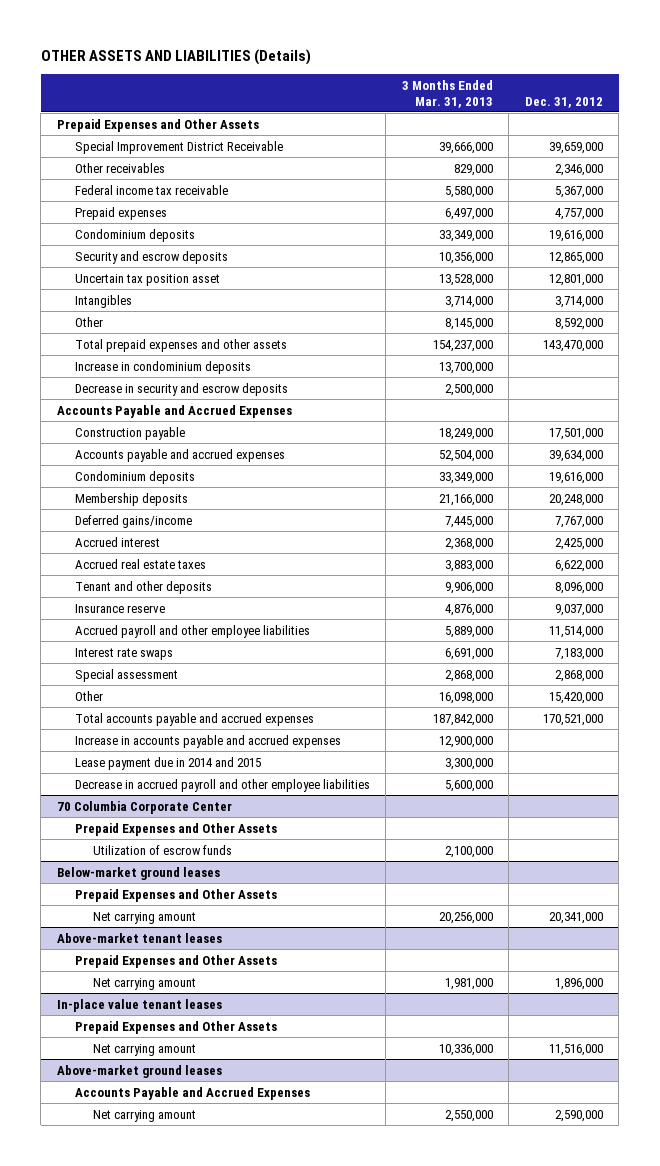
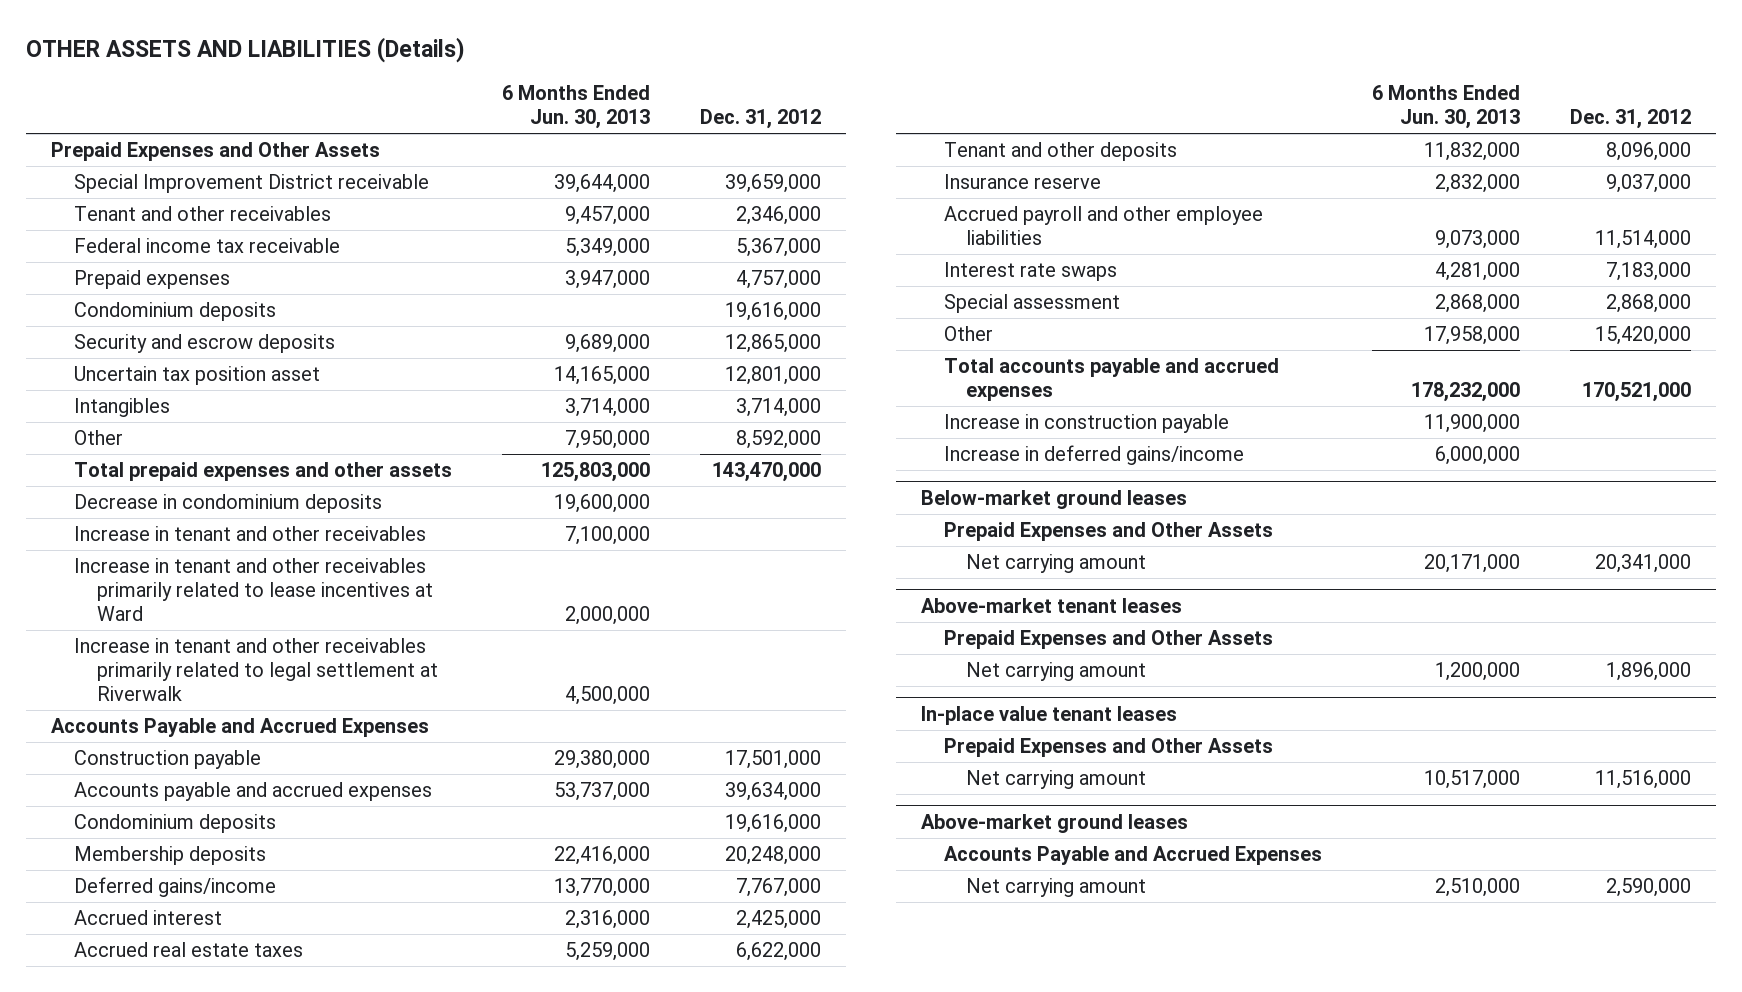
[401,80,493,108] 3 Months Ended Mar. 31, 2013 -> none
none -> [502,85,651,130] 6 Months Ended Jun. 30, 2013
[74,140,283,154] Special Improvement District Receivable -> [74,174,430,194] Special Improvement District receivable
[74,162,165,173] Other receivables -> [74,206,332,222] Tenant and other receivables
[74,382,288,396] Decrease in security and escrow deposits -> none
[74,360,251,374] Increase in condominium deposits -> [74,494,383,514] Decrease in condominium deposits
none -> [74,526,427,542] Increase in tenant and other receivables
none -> [74,558,433,621] Increase in tenant and other receivables primarily related to lease incentives at Ward
none -> [74,638,438,701] Increase in tenant and other receivables primarily related to legal settlement at Riverwalk
[74,734,341,748] Increase in accounts payable and accrued expenses -> none
[74,756,261,770] Lease payment due in 2014 and 2015 -> none
[74,778,370,792] Decrease in accrued payroll and other employee liabilities -> none
[56,800,232,814] 70 Columbia Corporate Center -> none
[74,822,277,836] Prepaid Expenses and Other Assets -> none
[93,844,233,855] Utilization of escrow funds -> none
none -> [943,414,1229,434] Increase in construction payable
none -> [943,445,1244,466] Increase in deferred gains/income

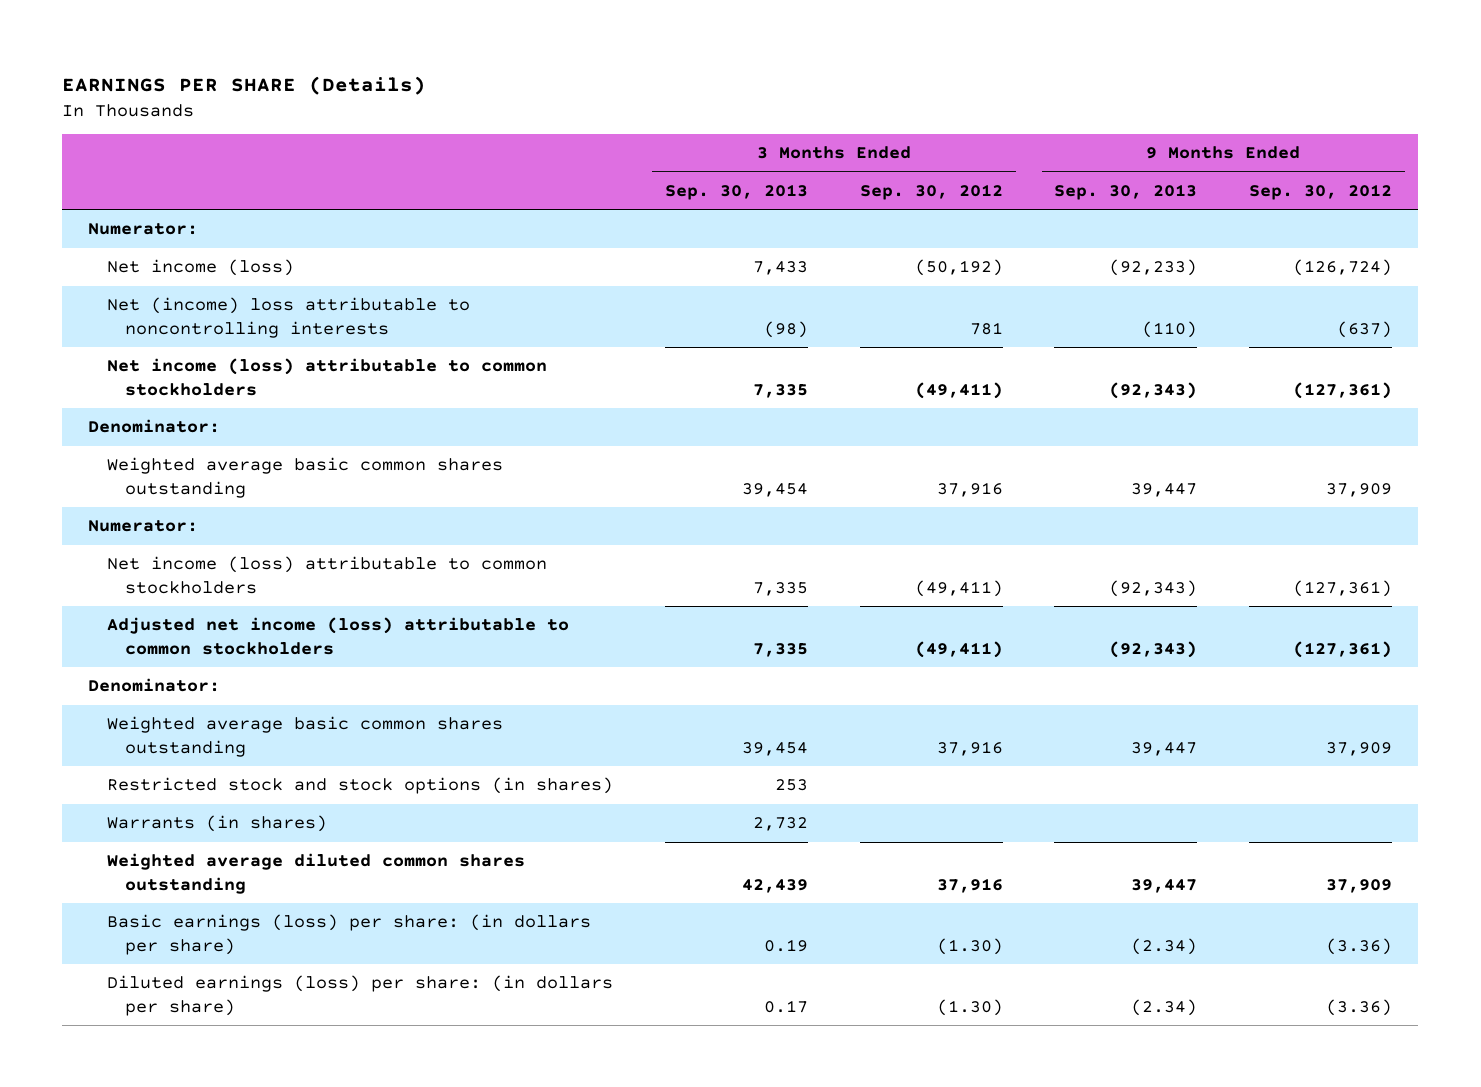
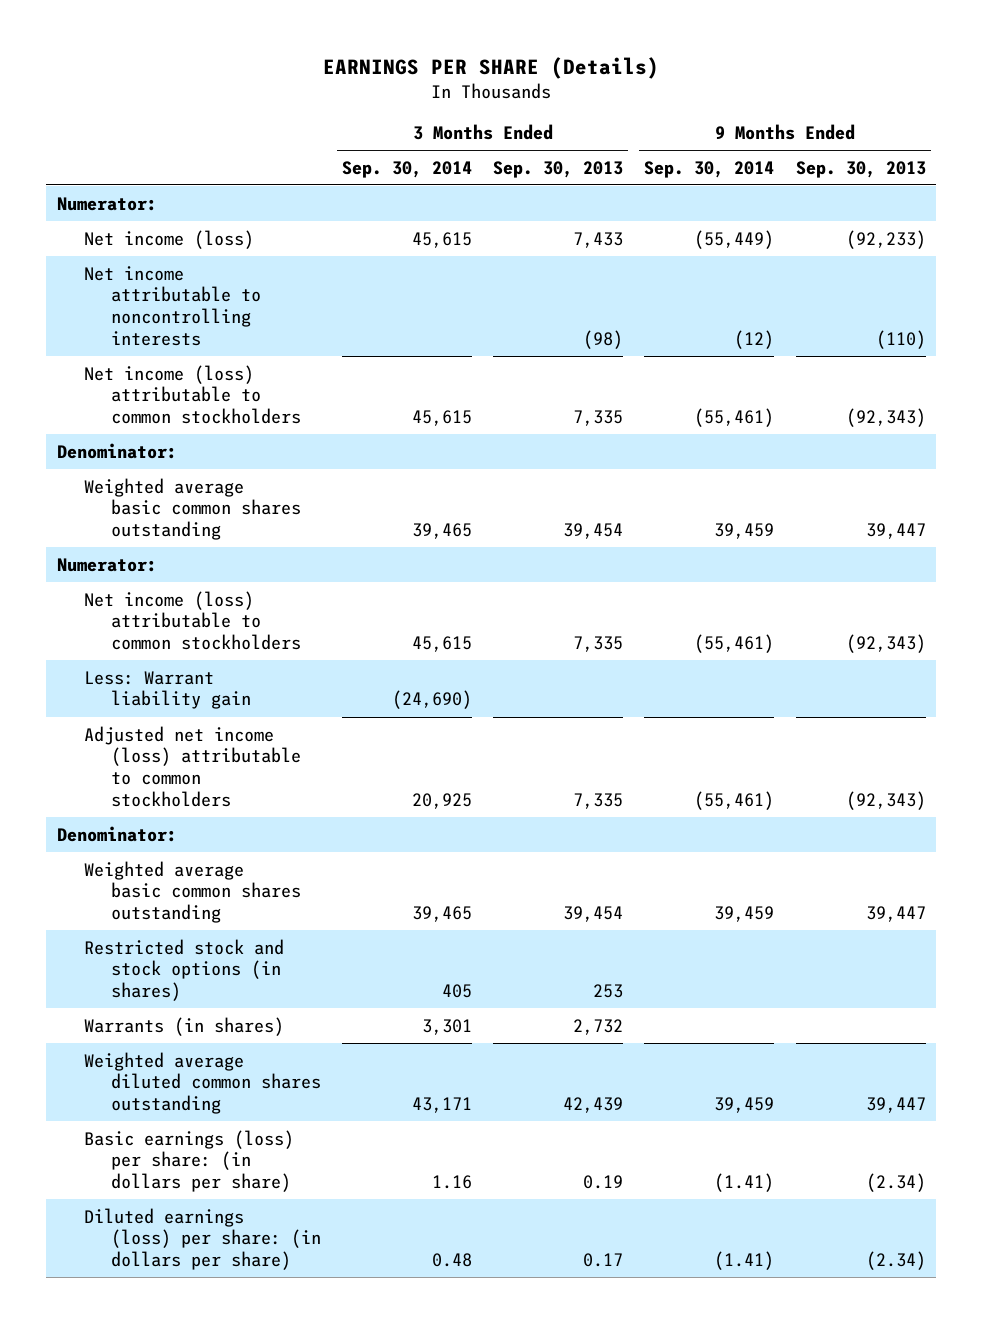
[859,183,1003,200] Sep. 30, 2012 -> none
[1249,183,1393,200] Sep. 30, 2012 -> none
none -> [341,160,472,178] Sep. 30, 2014
none -> [644,160,775,178] Sep. 30, 2014
[106,297,470,338] Net (income) loss attributable to noncontrolling interests -> [83,265,261,347] Net income attributable to noncontrolling interests
none -> [83,670,251,710] Less: Warrant liability gain

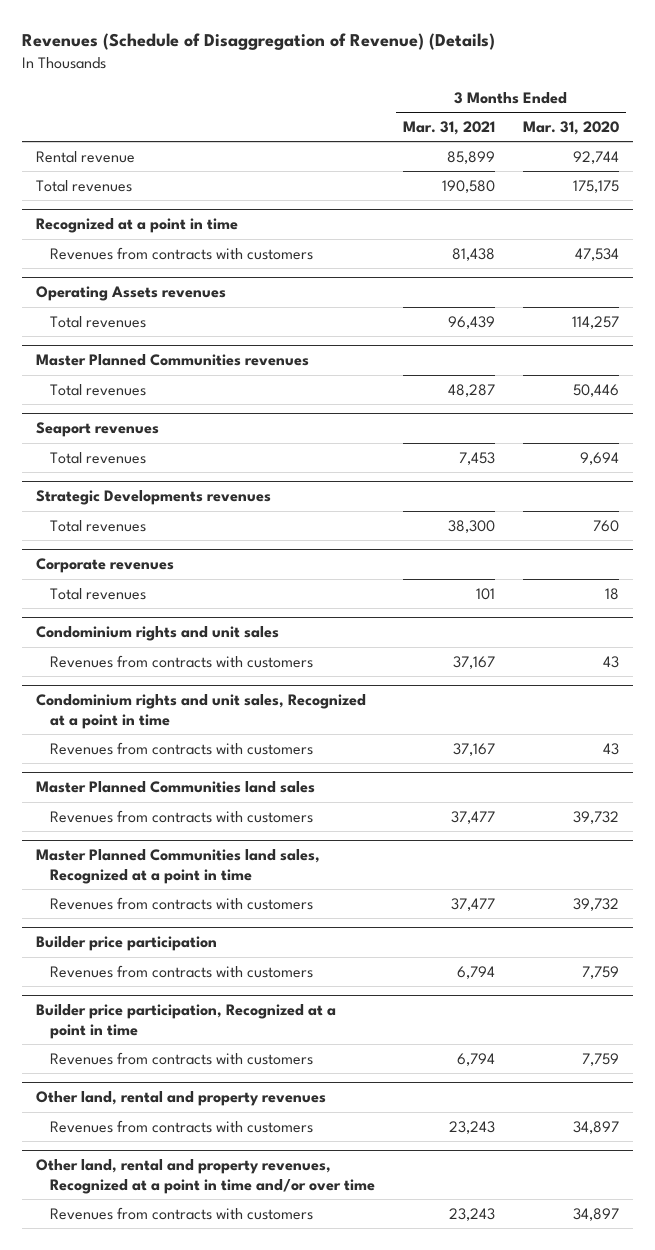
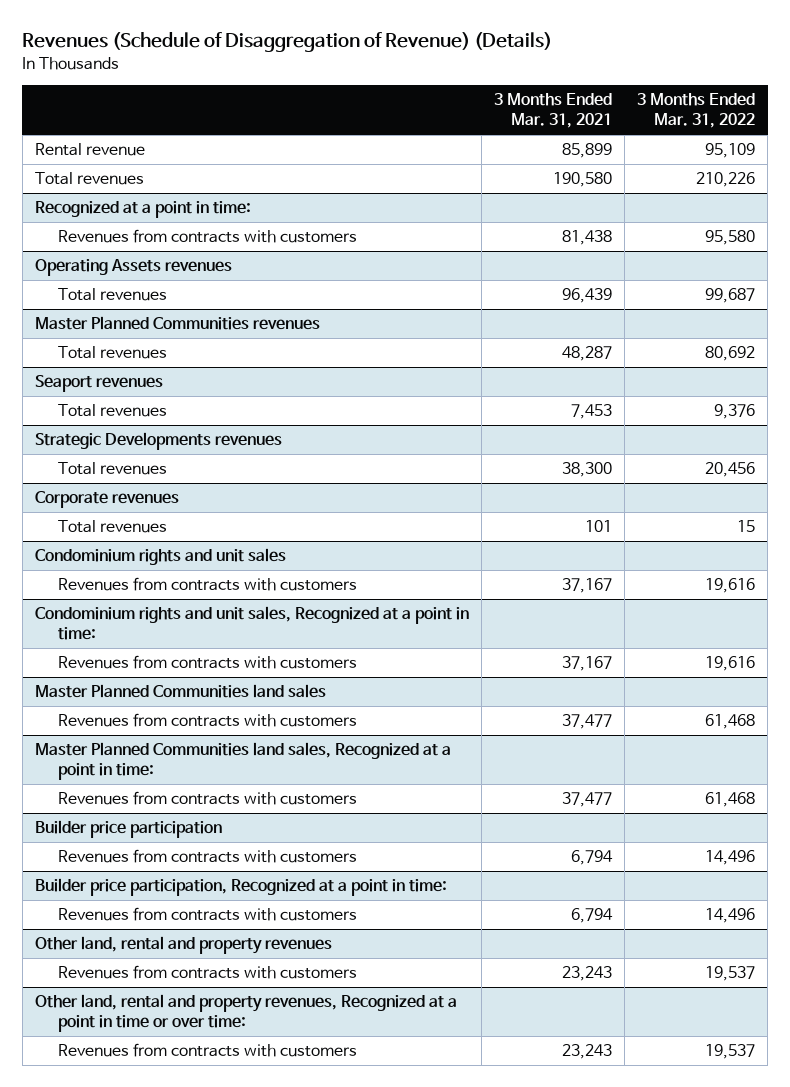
[523,120,620,135] Mar. 31, 2020 -> none
none -> [637,93,756,129] 3 Months Ended Mar. 31, 2022
[35,218,238,234] Recognized at a point in time -> [34,201,251,219] Recognized at a point in time:
[35,694,366,730] Condominium rights and unit sales, Recognized at a point in time -> [34,606,469,641] Condominium rights and unit sales, Recognized at a point in time:
[35,849,320,885] Master Planned Communities land sales, Recognized at a point in time -> [34,742,451,781] Master Planned Communities land sales, Recognized at a point in time:
[35,1004,336,1040] Builder price participation, Recognized at a point in time -> [34,878,447,897] Builder price participation, Recognized at a point in time:
[35,1159,375,1195] Other land, rental and property revenues, Recognized at a point in time and/or over time -> [34,994,457,1033] Other land, rental and property revenues, Recognized at a point in time or over time:

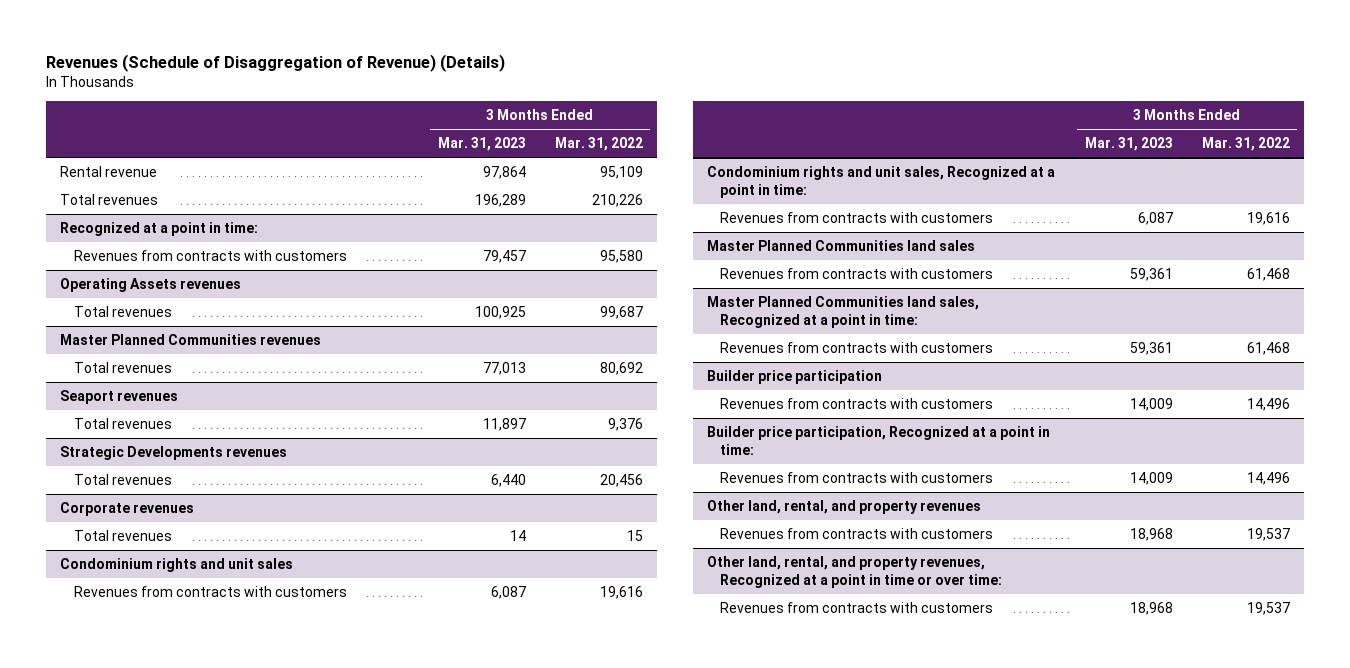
[493,93,612,129] 3 Months Ended Mar. 31, 2021 -> none
none -> [437,137,526,152] Mar. 31, 2023
[34,936,332,955] Other land, rental and property revenues -> [707,500,982,515] Other land, rental, and property revenues
[34,994,457,1033] Other land, rental and property revenues, Recognized at a point in time or over time: -> [707,556,1003,588] Other land, rental, and property revenues, Recognized at a point in time or over time:

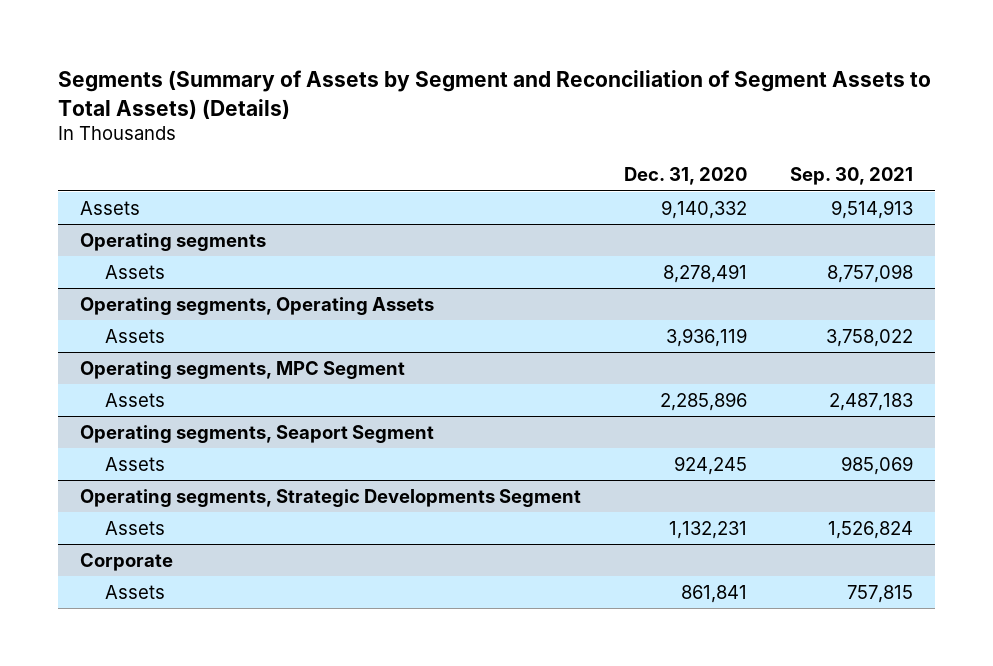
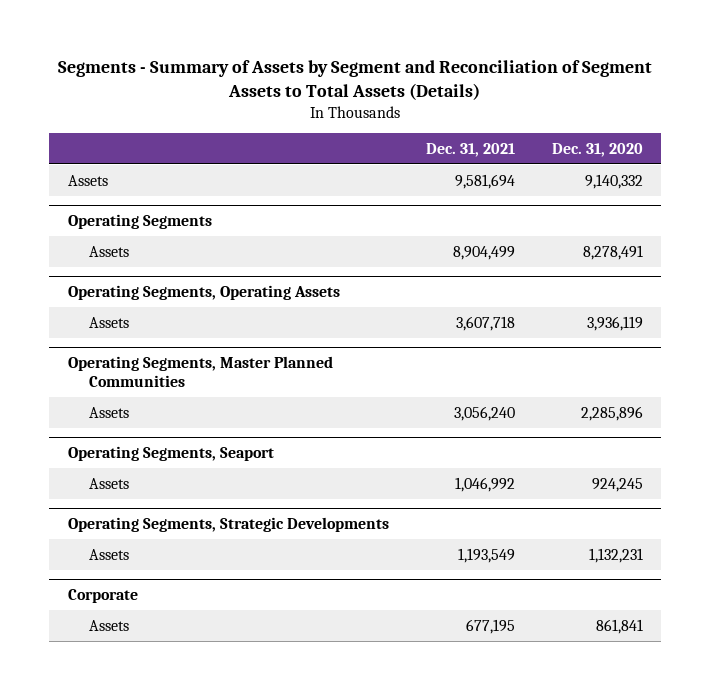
[58,69,932,119] Segments (Summary of Assets by Segment and Reconciliation of Segment Assets to Total Assets) (Details) -> [58,60,653,100] Segments - Summary of Assets by Segment and Reconciliation of Segment Assets to Total Assets (Details)
[790,167,914,186] Sep. 30, 2021 -> none
none -> [425,142,515,157] Dec. 31, 2021
[79,232,266,251] Operating segments -> [67,214,212,230] Operating Segments
[79,296,434,315] Operating segments, Operating Assets -> [67,285,340,301] Operating Segments, Operating Assets
[79,360,405,379] Operating segments, MPC Segment -> none
none -> [67,356,333,387] Operating Segments, Master Planned Communities
[79,424,434,443] Operating segments, Seaport Segment -> [67,446,274,462] Operating Segments, Seaport
[79,488,581,507] Operating segments, Strategic Developments Segment -> [67,517,389,533] Operating Segments, Strategic Developments

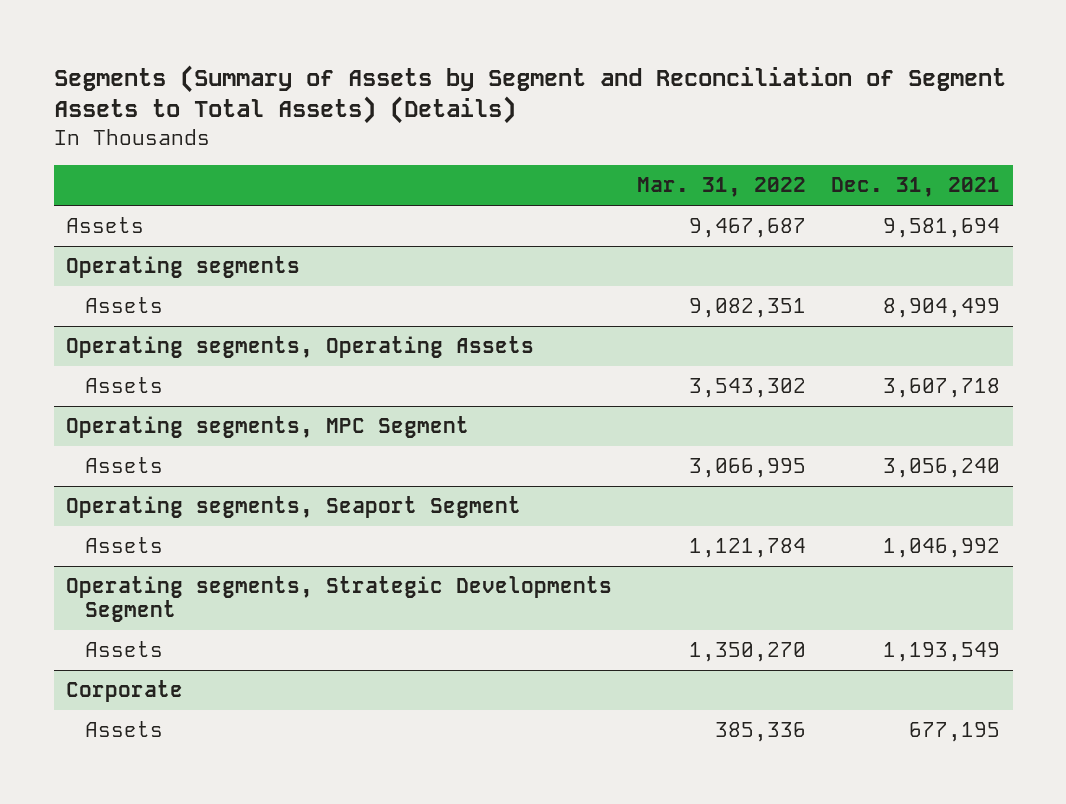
[58,60,653,100] Segments - Summary of Assets by Segment and Reconciliation of Segment Assets to Total Assets (Details) -> [53,64,1006,125] Segments (Summary of Assets by Segment and Reconciliation of Segment Assets to Total Assets) (Details)
[551,142,643,157] Dec. 31, 2020 -> none
none -> [637,177,807,198] Mar. 31, 2022
[67,214,212,230] Operating Segments -> [66,256,301,279] Operating segments
[67,285,340,301] Operating Segments, Operating Assets -> [66,336,535,359] Operating segments, Operating Assets
[67,356,333,387] Operating Segments, Master Planned Communities -> none
none -> [66,416,470,439] Operating segments, MPC Segment
[67,446,274,462] Operating Segments, Seaport -> [66,496,522,519] Operating segments, Seaport Segment
[67,517,389,533] Operating Segments, Strategic Developments -> [66,576,613,623] Operating segments, Strategic Developments Segment

